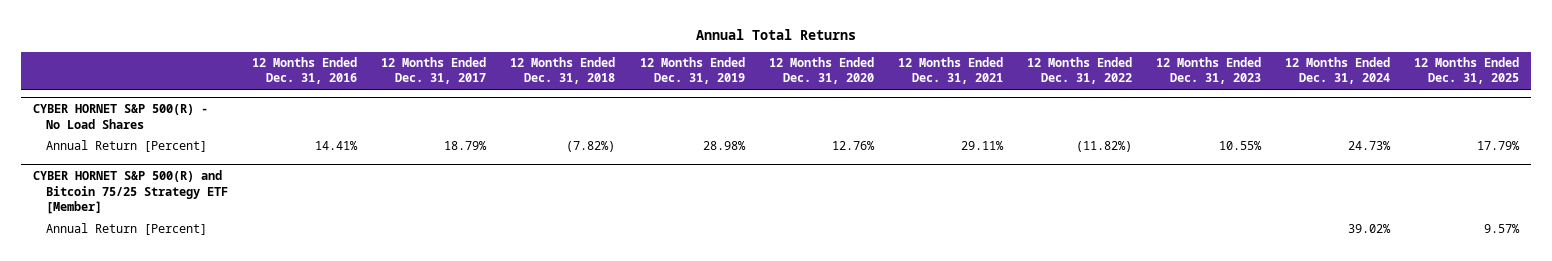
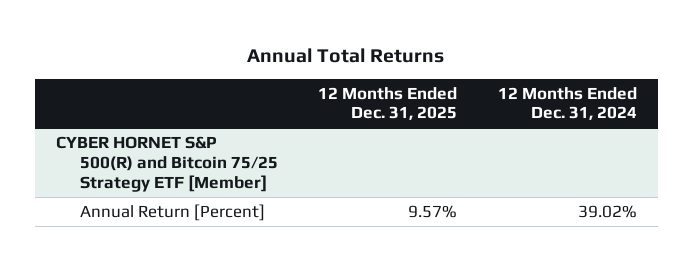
[252,56,358,85] 12 Months Ended Dec. 31, 2016 -> none
[381,56,487,85] 12 Months Ended Dec. 31, 2017 -> none
[510,56,616,85] 12 Months Ended Dec. 31, 2018 -> none
[639,56,745,85] 12 Months Ended Dec. 31, 2019 -> none
[768,56,874,85] 12 Months Ended Dec. 31, 2020 -> none
[897,56,1003,85] 12 Months Ended Dec. 31, 2021 -> none
[1026,56,1132,85] 12 Months Ended Dec. 31, 2022 -> none
[1155,56,1261,85] 12 Months Ended Dec. 31, 2023 -> none
[33,104,209,129] CYBER HORNET S&P 500(R) - No Load Shares -> none
[46,140,208,153] Annual Return [Percent] -> none

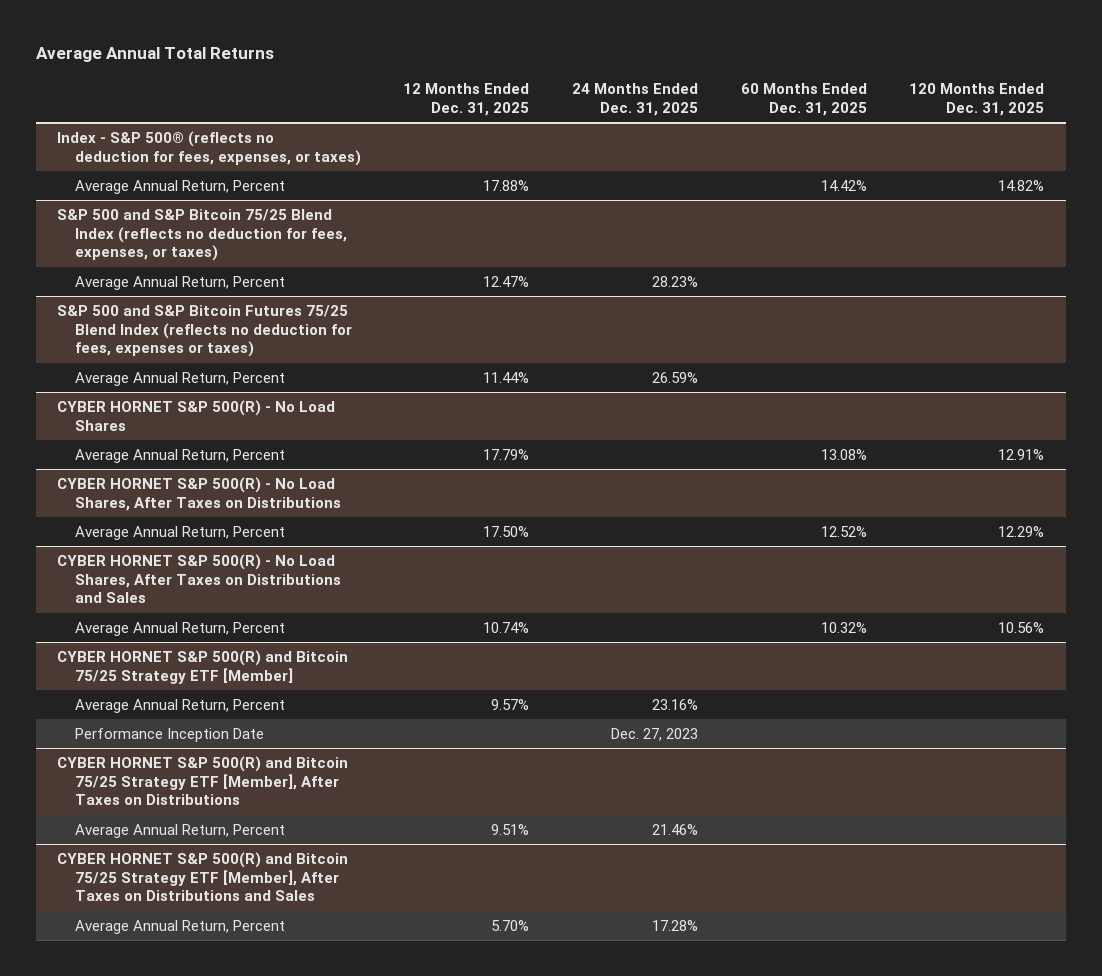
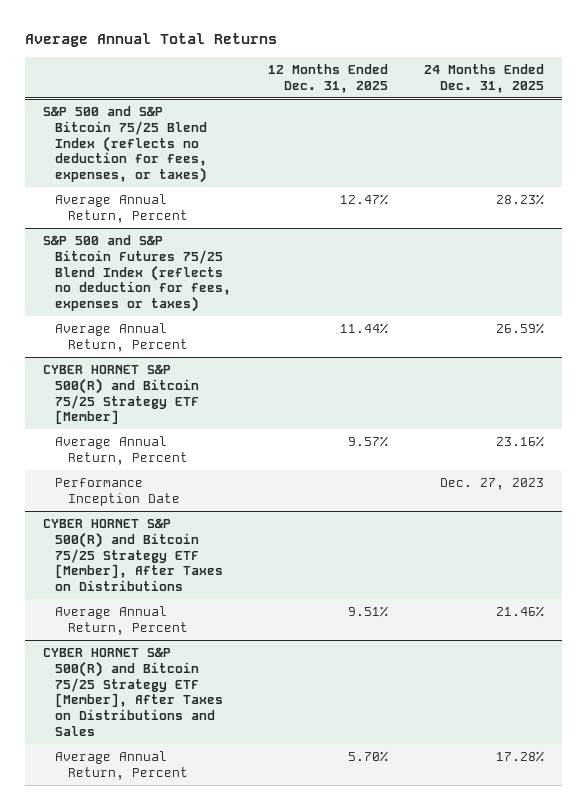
[740,83,867,116] 60 Months Ended Dec. 31, 2025 -> none
[909,83,1045,116] 120 Months Ended Dec. 31, 2025 -> none
[57,131,361,166] Index - S&P 500® (reflects no deduction for fees, expenses, or taxes) -> none
[74,180,285,195] Average Annual Return, Percent -> none
[57,400,336,431] CYBER HORNET S&P 500(R) - No Load Shares -> none
[74,449,285,464] Average Annual Return, Percent -> none
[57,477,341,511] CYBER HORNET S&P 500(R) - No Load Shares, After Taxes on Distributions -> none
[74,526,285,541] Average Annual Return, Percent -> none
[57,554,341,604] CYBER HORNET S&P 500(R) - No Load Shares, After Taxes on Distributions and Sales -> none
[74,622,285,637] Average Annual Return, Percent -> none

